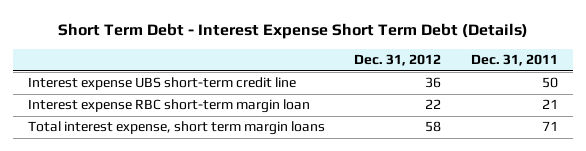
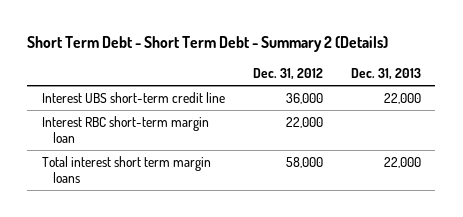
[57,22,528,39] Short Term Debt - Interest Expense Short Term Debt (Details) -> [27,36,389,53] Short Term Debt - Short Term Debt - Summary 2 (Details)
[470,54,558,67] Dec. 31, 2011 -> none
none -> [351,68,422,81] Dec. 31, 2013
[27,77,296,91] Interest expense UBS short-term credit line -> [41,91,225,103] Interest UBS short-term credit line
[425,77,442,89] 36 -> [285,92,323,104] 36,000
[27,99,310,114] Interest expense RBC short-term margin loan -> [41,115,209,143] Interest RBC short-term margin loan
[425,99,442,110] 22 -> [285,116,323,128] 22,000
[27,121,325,136] Total interest expense, short term margin loans -> [41,155,211,183] Total interest short term margin loans
[425,121,442,133] 58 -> [285,156,323,168] 58,000

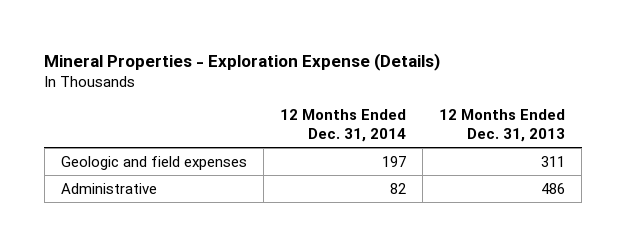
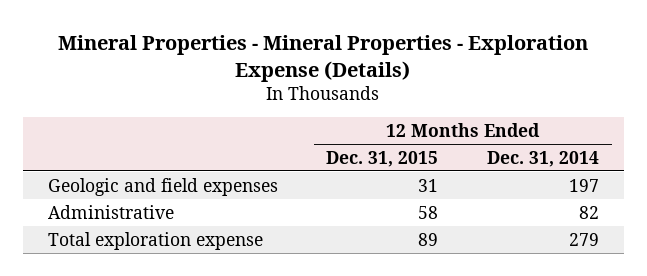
[44,53,441,72] Mineral Properties - Exploration Expense (Details) -> [58,34,589,82] Mineral Properties - Mineral Properties - Exploration Expense (Details)
[439,109,566,142] 12 Months Ended Dec. 31, 2013 -> none
none -> [326,150,439,167] Dec. 31, 2015
none -> [47,231,263,250] Total exploration expense

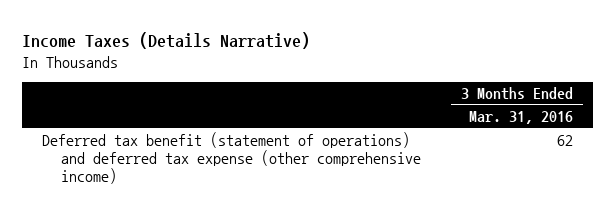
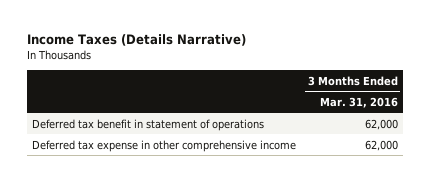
none -> [32,118,265,131] Deferred tax benefit in statement of operations
[42,132,422,184] Deferred tax benefit (statement of operations) and deferred tax expense (other comprehensive income) -> [32,139,297,152] Deferred tax expense in other comprehensive income
[556,135,573,147] 62 -> [364,139,398,151] 62,000

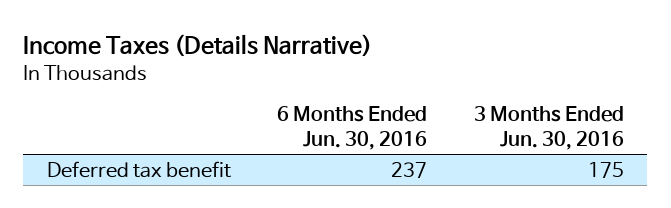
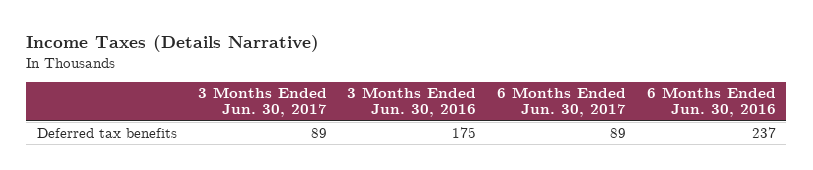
none -> [197,86,327,118] 3 Months Ended Jun. 30, 2017
none -> [497,86,627,118] 6 Months Ended Jun. 30, 2017
[46,161,231,179] Deferred tax benefit -> [36,127,177,138] Deferred tax benefits

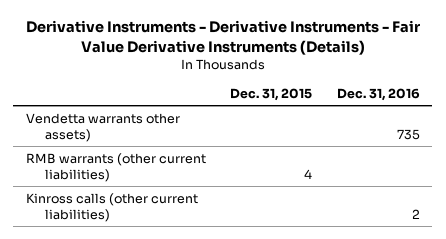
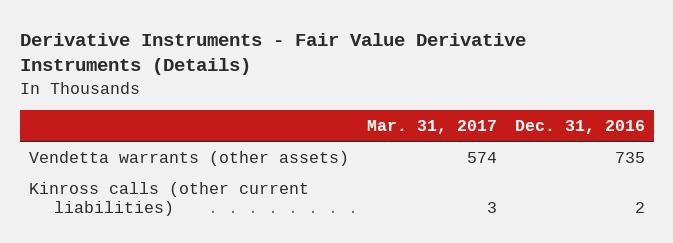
[25,20,420,55] Derivative Instruments - Derivative Instruments - Fair Value Derivative Instruments (Details) -> [19,32,526,76] Derivative Instruments - Fair Value Derivative Instruments (Details)
[230,87,313,101] Dec. 31, 2015 -> none
none -> [366,120,497,135] Mar. 31, 2017
[25,152,206,182] RMB warrants (other current liabilities) -> none
[25,112,180,142] Vendetta warrants other assets) -> [28,150,349,166] Vendetta warrants (other assets)

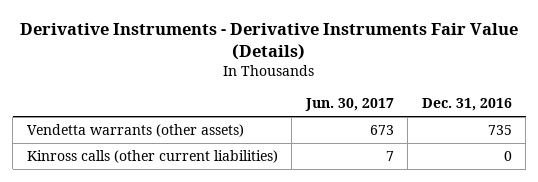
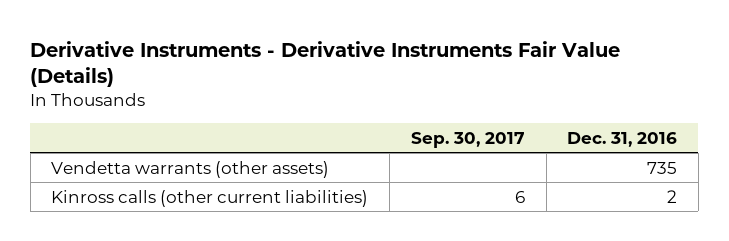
[304,98,394,112] Jun. 30, 2017 -> none
none -> [410,131,525,148] Sep. 30, 2017
[503,151,512,162] 0 -> [667,189,678,203] 2

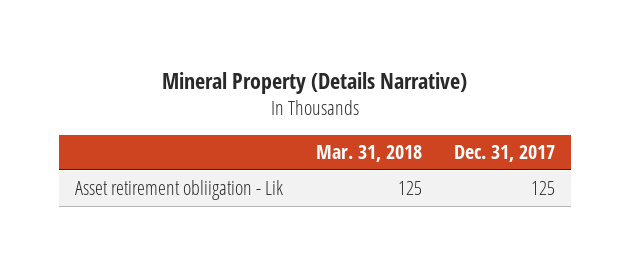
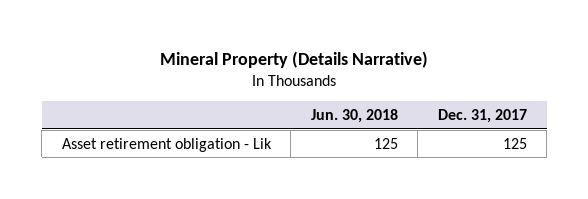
[315,145,422,163] Mar. 31, 2018 -> none
none -> [310,108,398,123] Jun. 30, 2018
[75,180,284,201] Asset retirement obliigation - Lik -> [61,137,272,152] Asset retirement obligation - Lik

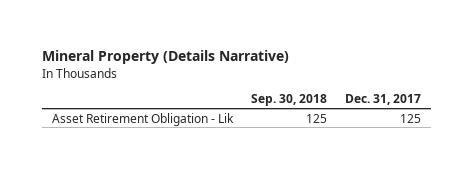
[310,108,398,123] Jun. 30, 2018 -> none
none -> [251,94,328,107] Sep. 30, 2018
[61,137,272,152] Asset retirement obligation - Lik -> [51,112,234,126] Asset Retirement Obligation - Lik

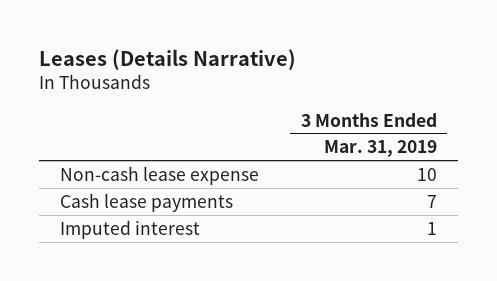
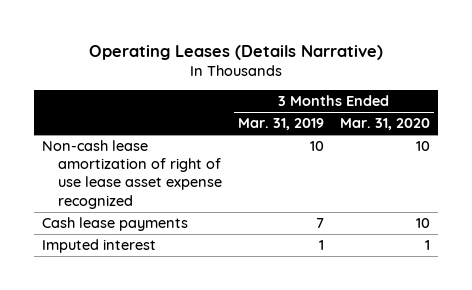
[38,48,296,70] Leases (Details Narrative) -> [88,44,383,60] Operating Leases (Details Narrative)
none -> [339,118,430,131] Mar. 31, 2020
[59,165,259,185] Non-cash lease expense -> none
none -> [42,140,223,209] Non-cash lease amortization of right of use lease asset expense recognized

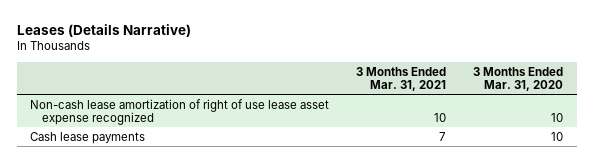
[88,44,383,60] Operating Leases (Details Narrative) -> [16,23,191,37] Leases (Details Narrative)
[238,118,325,131] Mar. 31, 2019 -> none
none -> [356,66,447,91] 3 Months Ended Mar. 31, 2021
[42,239,157,254] Imputed interest -> none

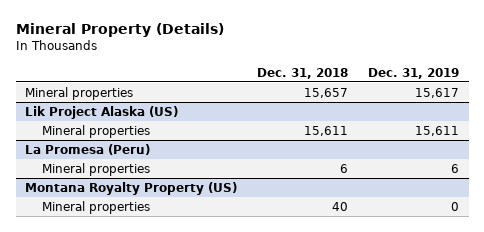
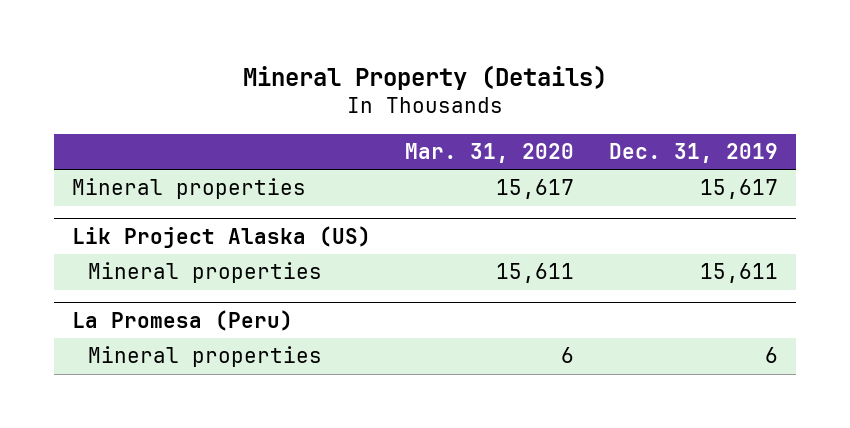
[257,67,349,79] Dec. 31, 2018 -> none
none -> [405,142,575,163] Mar. 31, 2020
[25,181,238,195] Montana Royalty Property (US) -> none
[42,200,151,214] Mineral properties -> none

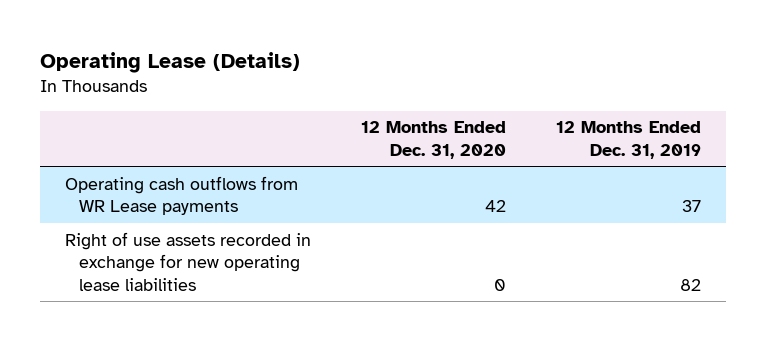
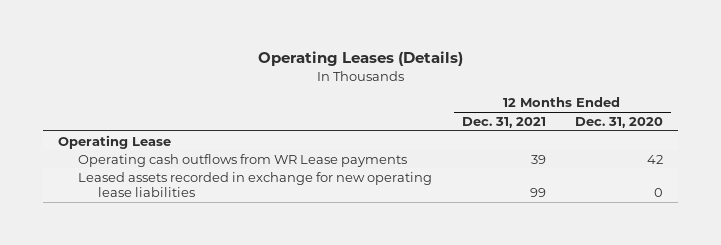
[39,52,300,74] Operating Lease (Details) -> [257,51,463,67] Operating Leases (Details)
[556,121,702,159] 12 Months Ended Dec. 31, 2019 -> none
none -> [461,116,546,128] Dec. 31, 2021
none -> [58,134,172,149] Operating Lease
[65,231,312,291] Right of use assets recorded in exchange for new operating lease liabilities -> [77,171,432,198] Leased assets recorded in exchange for new operating lease liabilities

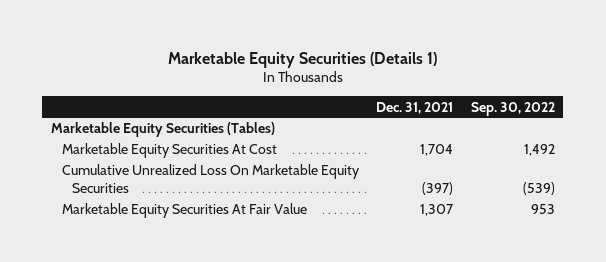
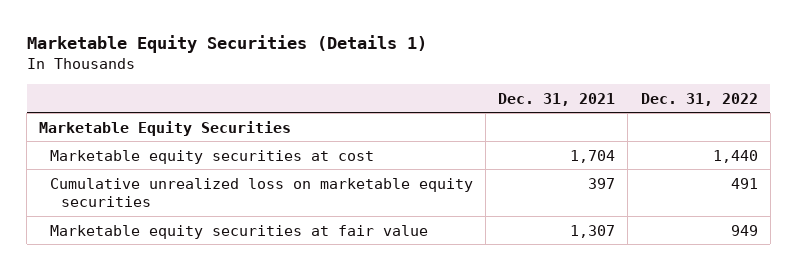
[470,101,555,116] Sep. 30, 2022 -> none
none -> [640,92,758,106] Dec. 31, 2022
[50,122,275,138] Marketable Equity Securities (Tables) -> [39,120,292,136] Marketable Equity Securities
[61,143,277,159] Marketable Equity Securities At Cost -> [50,149,375,164] Marketable equity securities at cost
[61,164,359,193] Cumulative Unrealized Loss On Marketable Equity Securities -> [50,177,474,208] Cumulative unrealized loss on marketable equity securities
[422,181,454,195] (397) -> [588,177,616,189] 397
[61,203,307,219] Marketable Equity Securities At Fair Value -> [50,224,429,239] Marketable equity securities at fair value

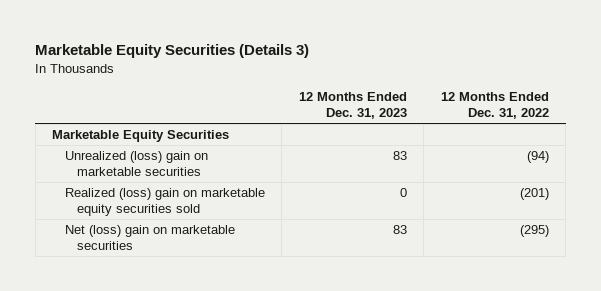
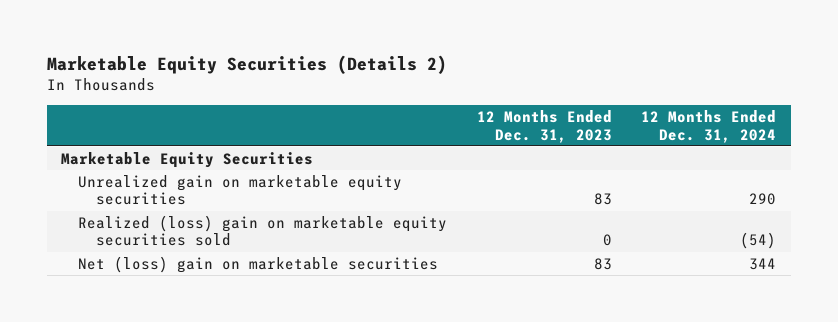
[35,44,310,59] Marketable Equity Securities (Details 3) -> [46,54,447,74] Marketable Equity Securities (Details 2)
[440,91,549,120] 12 Months Ended Dec. 31, 2022 -> none
none -> [641,109,777,143] 12 Months Ended Dec. 31, 2024
[64,150,208,177] Unrealized (loss) gain on marketable securities -> [78,174,403,206] Unrealized gain on marketable equity securities

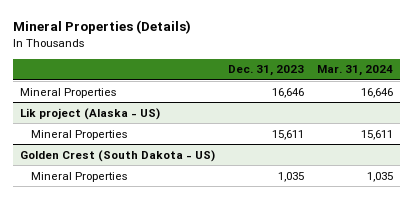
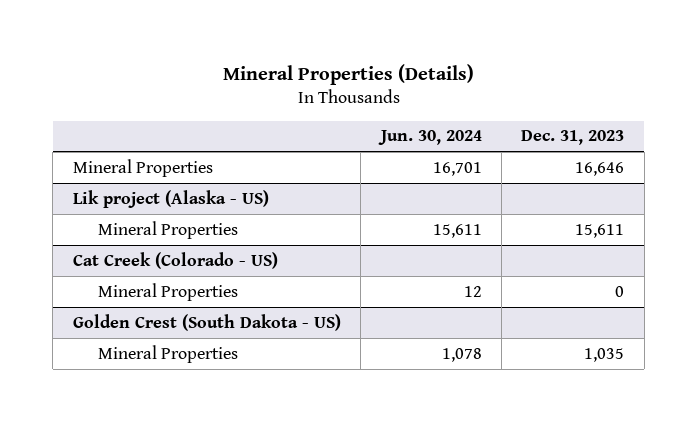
[317,65,394,77] Mar. 31, 2024 -> none
none -> [377,130,482,146] Jun. 30, 2024
none -> [72,251,278,269] Cat Creek (Colorado - US)
none -> [98,282,239,301] Mineral Properties

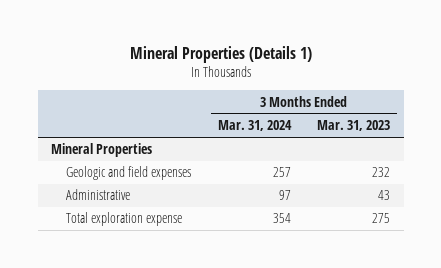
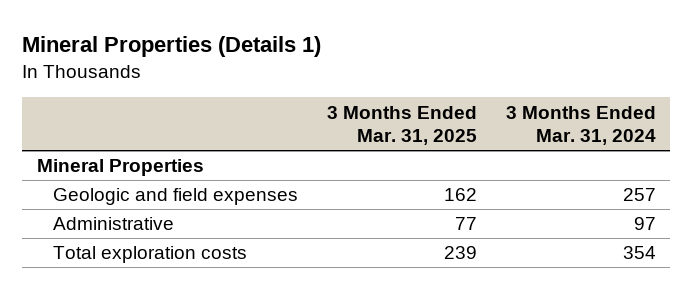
[317,120,391,132] Mar. 31, 2023 -> none
none -> [326,105,477,146] 3 Months Ended Mar. 31, 2025
[65,212,182,227] Total exploration expense -> [52,246,247,264] Total exploration costs

